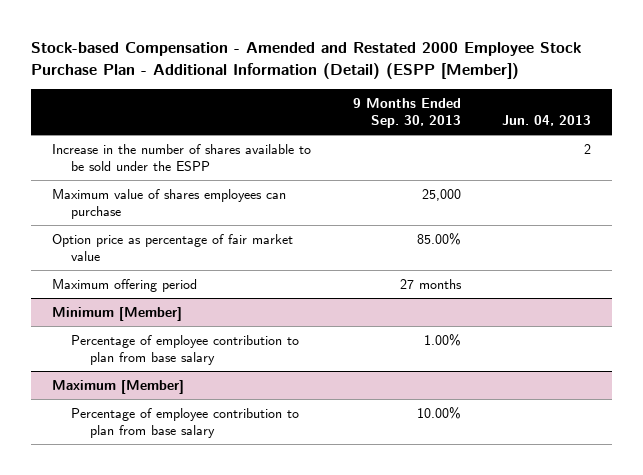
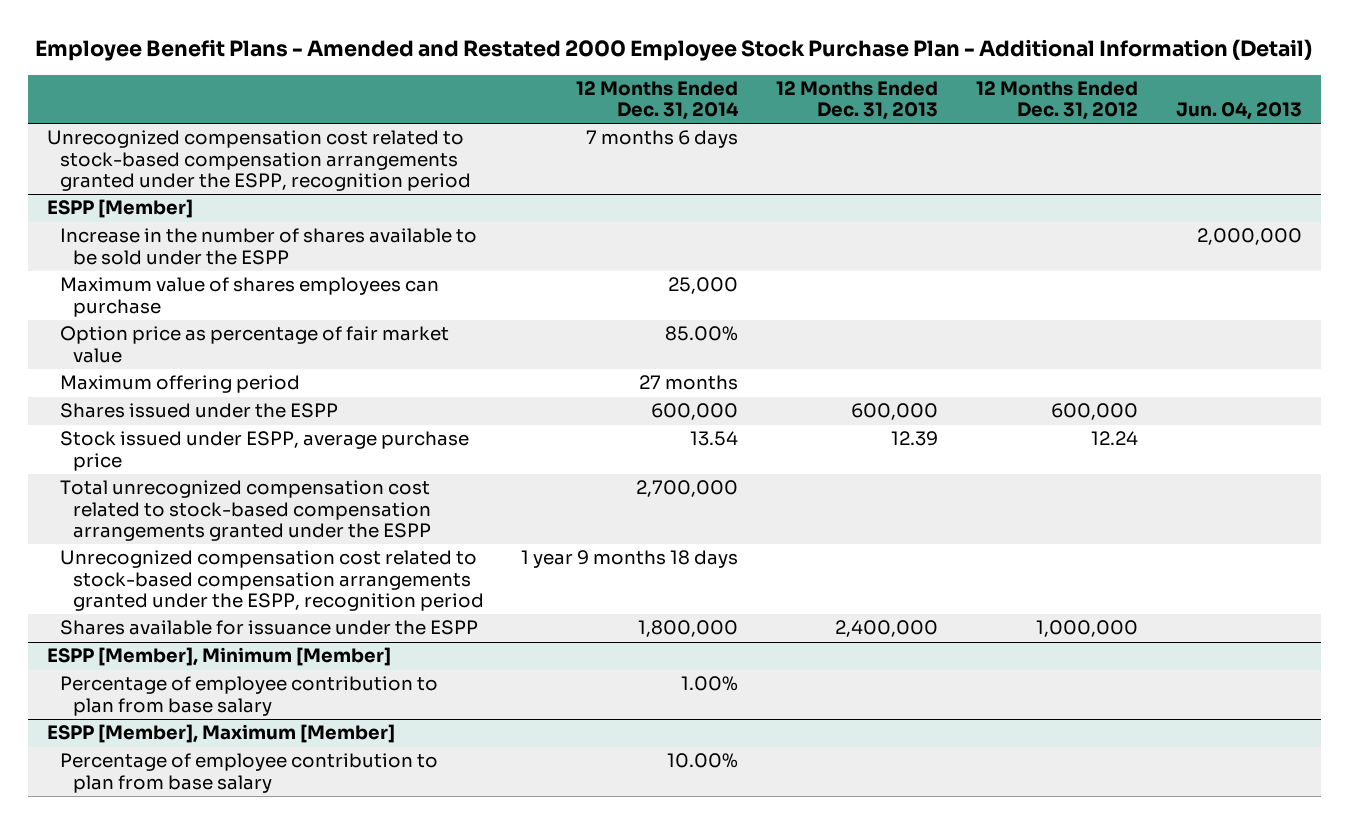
[31,42,582,80] Stock-based Compensation - Amended and Restated 2000 Employee Stock Purchase Plan - Additional Information (Detail) (ESPP [Member]) -> [35,39,1313,62] Employee Benefit Plans - Amended and Restated 2000 Employee Stock Purchase Plan - Additional Information (Detail)
[352,98,461,129] 9 Months Ended Sep. 30, 2013 -> none
none -> [576,81,740,121] 12 Months Ended Dec. 31, 2014
none -> [776,81,939,121] 12 Months Ended Dec. 31, 2013
none -> [975,81,1138,121] 12 Months Ended Dec. 31, 2012
[52,143,312,172] Increase in the number of shares available to be sold under the ESPP -> none
[52,188,287,220] Maximum value of shares employees can purchase -> none
[52,233,294,262] Option price as percentage of fair market value -> none
[52,278,198,292] Maximum offering period -> none
none -> [46,130,471,191] Unrecognized compensation cost related to stock-based compensation arrangements granted under the ESPP, recognition period
none -> [46,199,193,219] ESPP [Member]
none -> [59,228,477,265] Increase in the number of shares available to be sold under the ESPP
none -> [59,277,439,317] Maximum value of shares employees can purchase
none -> [59,326,449,363] Option price as percentage of fair market value
none -> [59,375,300,394] Maximum offering period
none -> [59,403,338,419] Shares issued under the ESPP
none -> [59,431,469,471] Stock issued under ESPP, average purchase price
none -> [59,480,431,541] Total unrecognized compensation cost related to stock-based compensation arrangements granted under the ESPP
none -> [59,550,484,611] Unrecognized compensation cost related to stock-based compensation arrangements granted under the ESPP, recognition period
none -> [59,620,478,636] Shares available for issuance under the ESPP
[52,306,183,321] Minimum [Member] -> [46,647,391,667] ESPP [Member], Minimum [Member]
[52,379,185,394] Maximum [Member] -> [46,724,395,744] ESPP [Member], Maximum [Member]

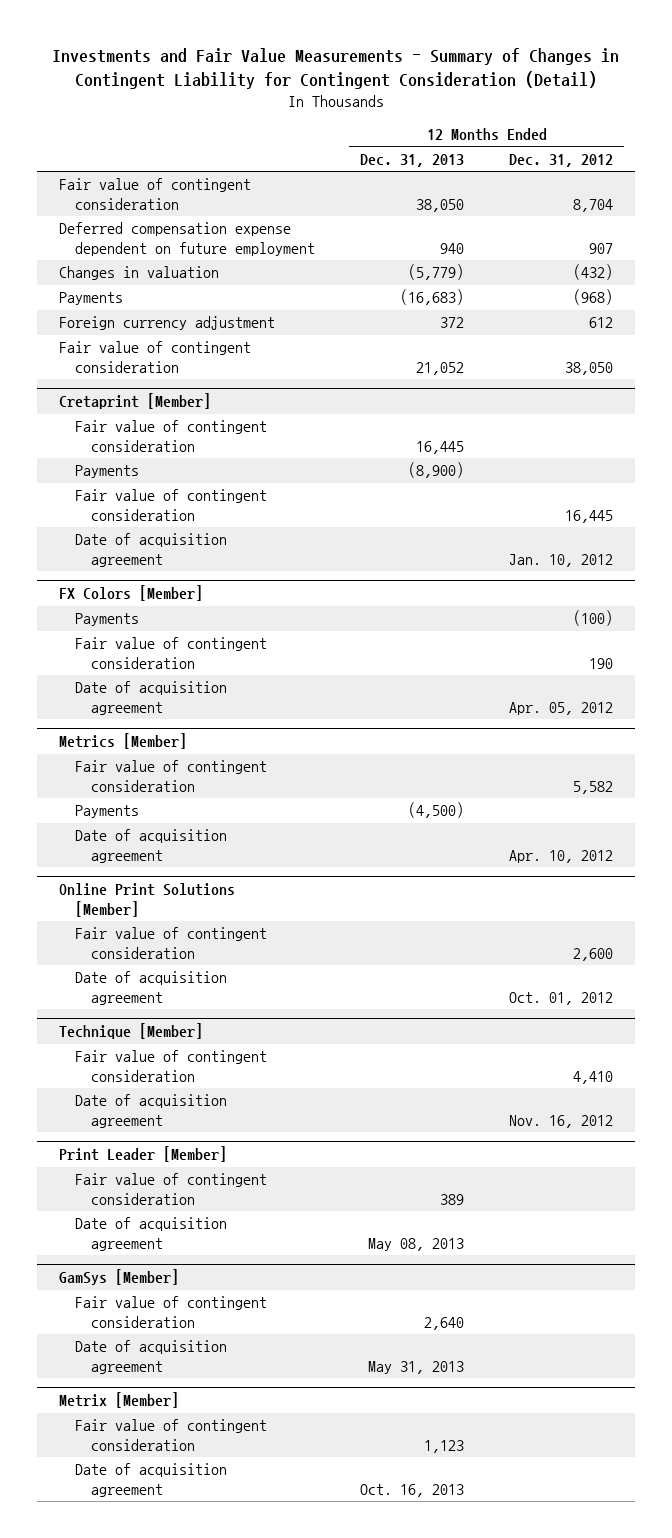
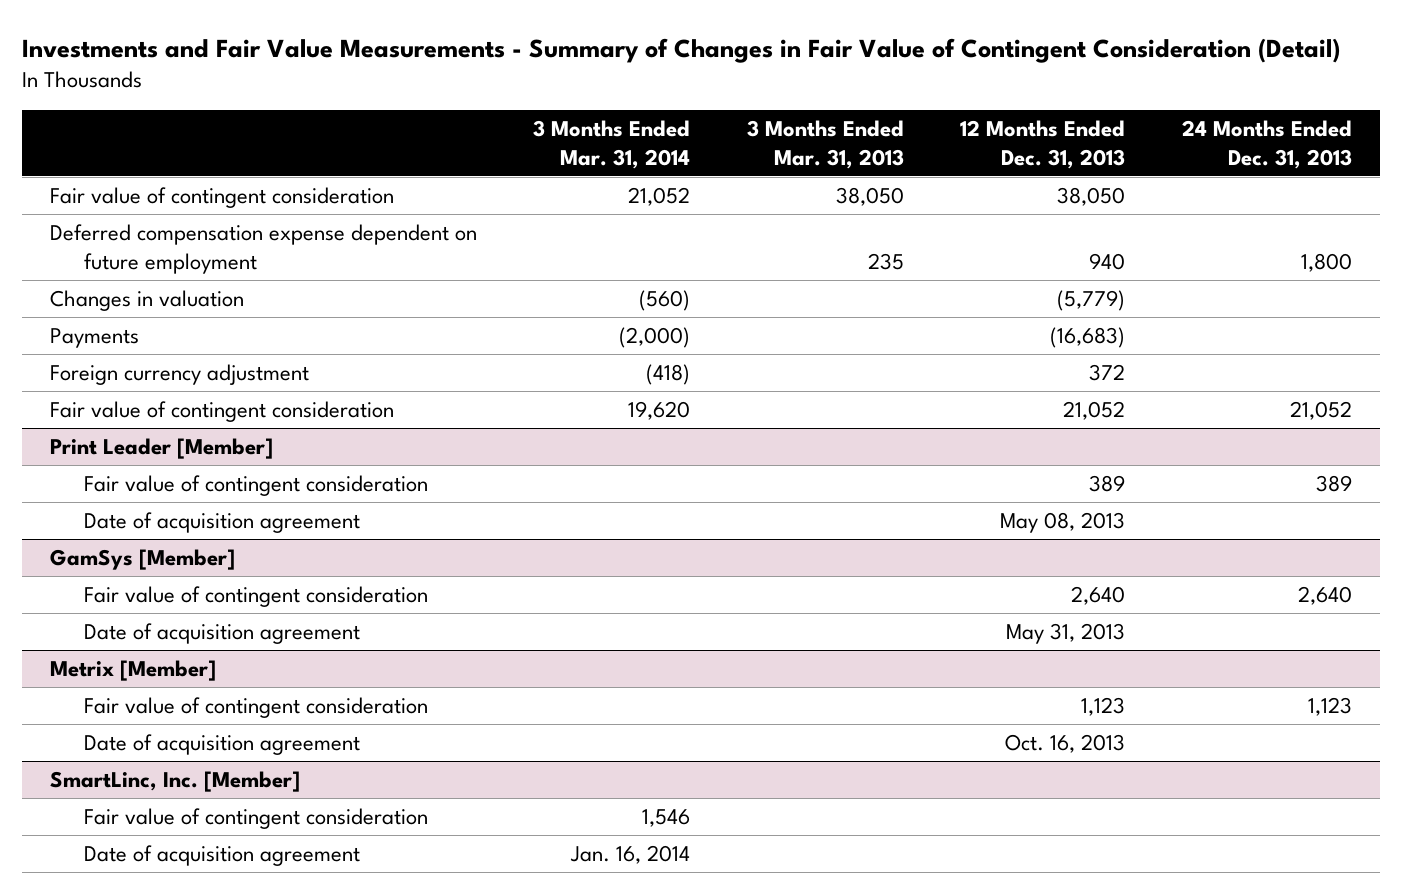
[52,47,620,89] Investments and Fair Value Measurements - Summary of Changes in Contingent Liability for Contingent Consideration (Detail) -> [21,37,1340,63] Investments and Fair Value Measurements - Summary of Changes in Fair Value of Contingent Consideration (Detail)
[508,153,613,167] Dec. 31, 2012 -> none
none -> [533,120,691,169] 3 Months Ended Mar. 31, 2014
none -> [746,120,904,169] 3 Months Ended Mar. 31, 2013
none -> [1181,120,1352,169] 24 Months Ended Dec. 31, 2013
[59,393,212,410] Cretaprint [Member] -> none
[75,420,268,452] Fair value of contingent consideration -> none
[75,465,140,479] Payments -> none
[75,489,268,521] Fair value of contingent consideration -> none
[75,533,228,567] Date of acquisition agreement -> none
[59,585,204,602] FX Colors [Member] -> none
[75,613,140,627] Payments -> none
[75,637,268,669] Fair value of contingent consideration -> none
[75,681,228,715] Date of acquisition agreement -> none
[59,733,188,750] Metrics [Member] -> none
[75,760,268,792] Fair value of contingent consideration -> none
[75,805,140,819] Payments -> none
[75,829,228,863] Date of acquisition agreement -> none
[59,883,236,917] Online Print Solutions [Member] -> none
[75,927,268,959] Fair value of contingent consideration -> none
[75,971,228,1005] Date of acquisition agreement -> none
[59,1023,204,1040] Technique [Member] -> none
[75,1050,268,1082] Fair value of contingent consideration -> none
[75,1094,228,1128] Date of acquisition agreement -> none
none -> [49,770,300,792] SmartLinc, Inc. [Member]
none -> [84,807,429,829] Fair value of contingent consideration
none -> [84,844,361,866] Date of acquisition agreement

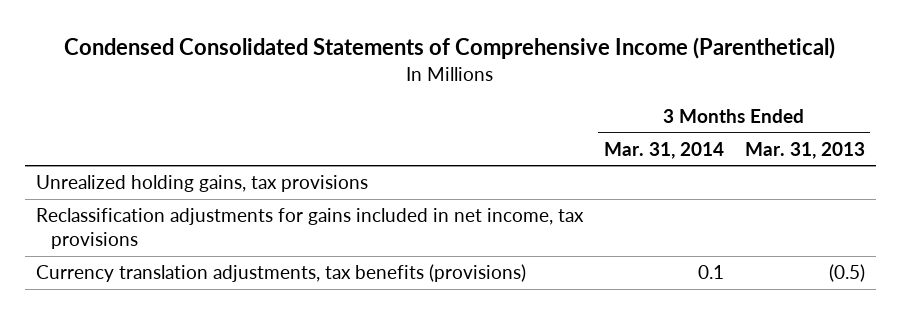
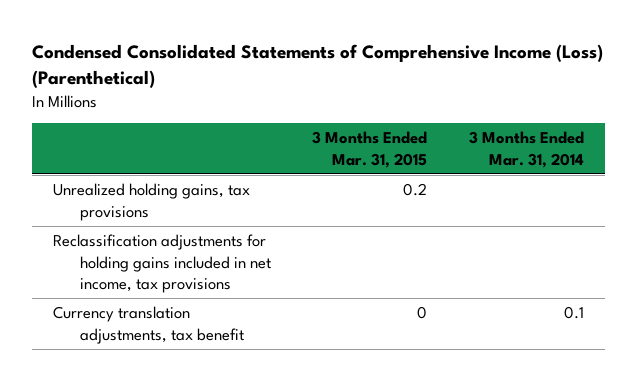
[64,36,836,59] Condensed Consolidated Statements of Comprehensive Income (Parenthetical) -> [32,44,604,89] Condensed Consolidated Statements of Comprehensive Income (Loss) (Parenthetical)
[744,141,865,159] Mar. 31, 2013 -> none
none -> [312,131,428,168] 3 Months Ended Mar. 31, 2015
[35,208,584,250] Reclassification adjustments for gains included in net income, tax provisions -> [53,234,271,293] Reclassification adjustments for holding gains included in net income, tax provisions
[35,264,526,283] Currency translation adjustments, tax benefits (provisions) -> [53,306,244,344] Currency translation adjustments, tax benefit

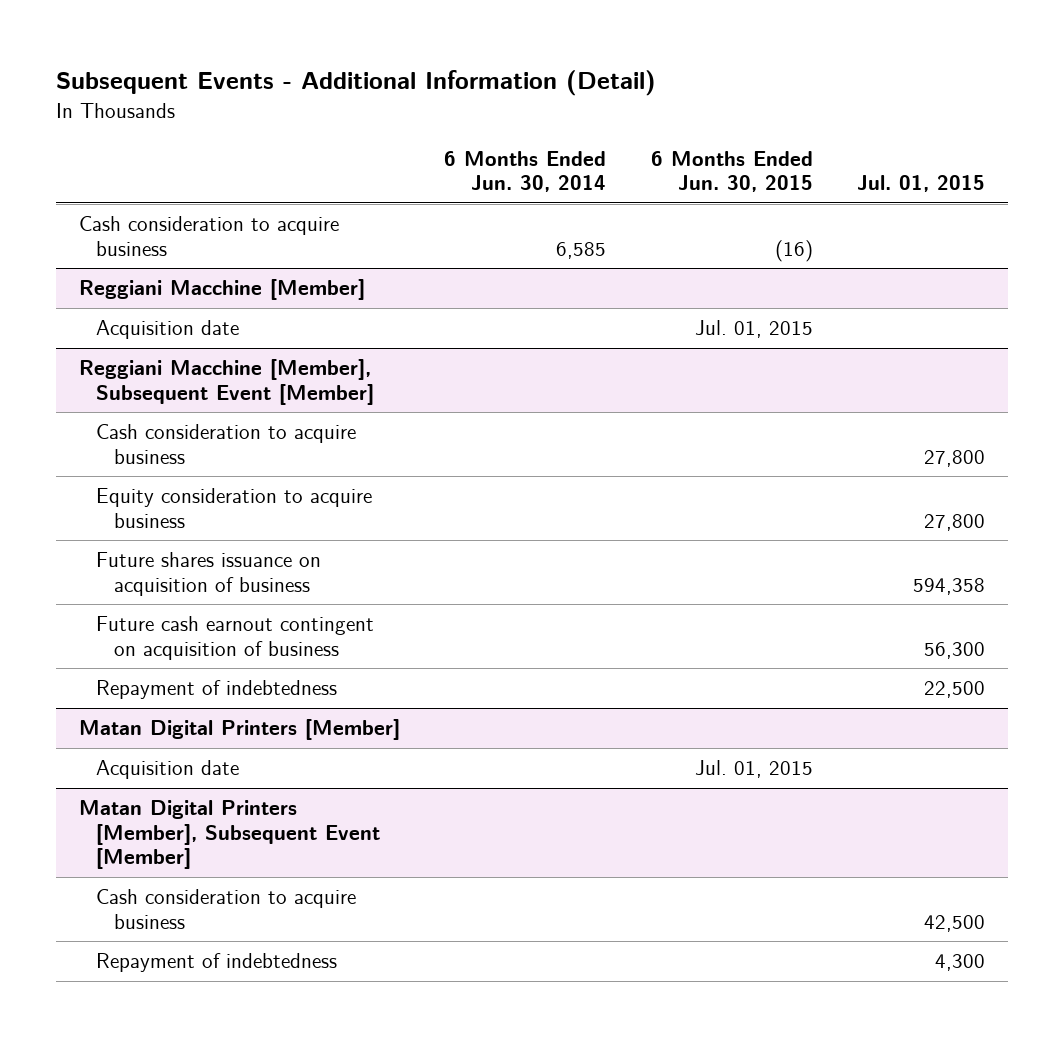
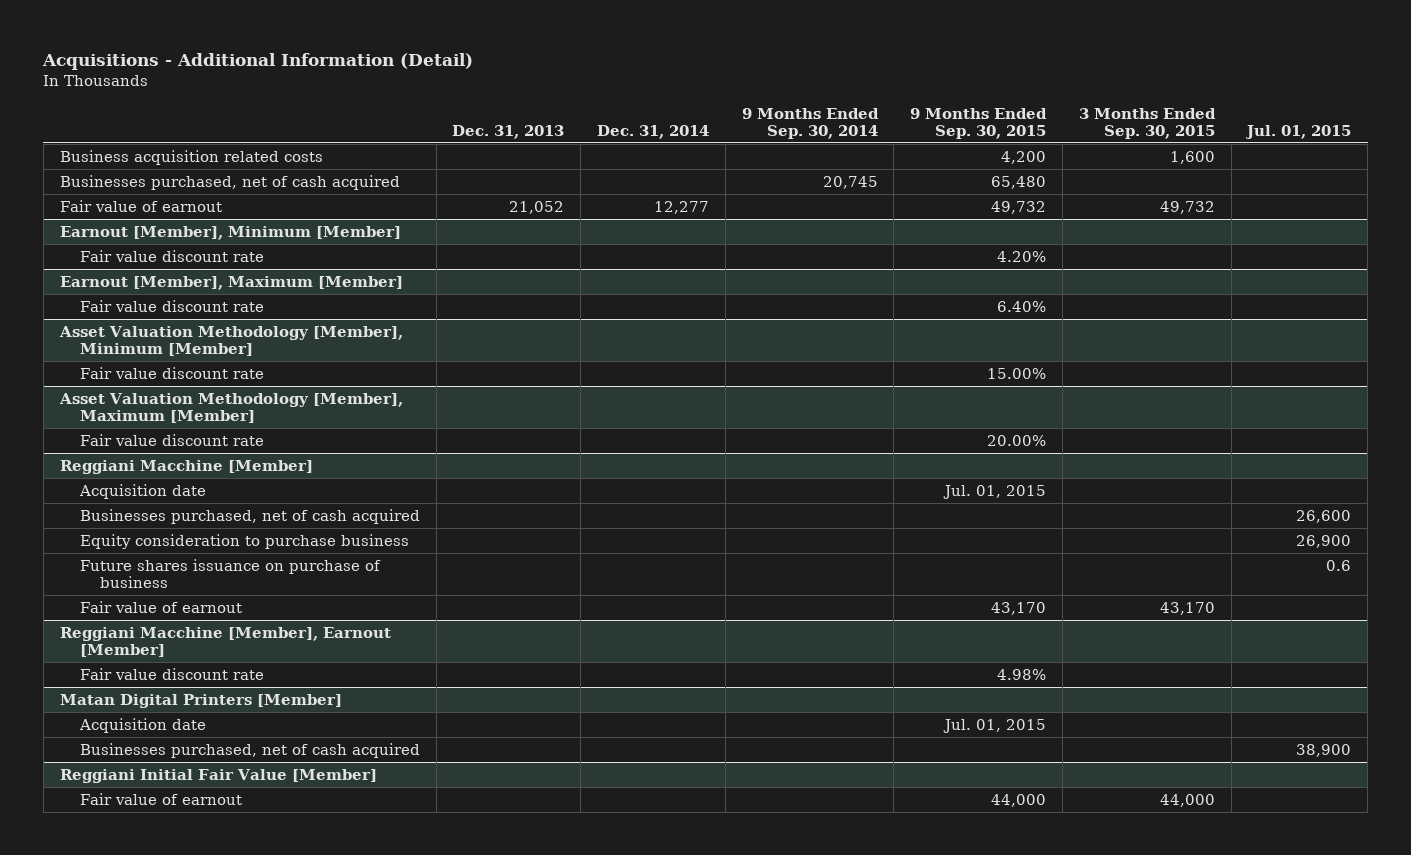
[56,70,657,97] Subsequent Events - Additional Information (Detail) -> [42,53,474,71] Acquisitions - Additional Information (Detail)
[444,150,607,193] 6 Months Ended Jun. 30, 2014 -> none
[650,150,813,193] 6 Months Ended Jun. 30, 2015 -> none
none -> [452,125,565,140] Dec. 31, 2013
none -> [597,125,710,140] Dec. 31, 2014
none -> [741,107,879,140] 9 Months Ended Sep. 30, 2014
none -> [910,107,1048,140] 9 Months Ended Sep. 30, 2015
none -> [1078,107,1216,140] 3 Months Ended Sep. 30, 2015
none -> [59,149,323,165] Business acquisition related costs
[78,216,339,256] Cash consideration to acquire business -> [59,174,400,190] Businesses purchased, net of cash acquired
none -> [59,199,222,212] Fair value of earnout
none -> [59,225,401,240] Earnout [Member], Minimum [Member]
none -> [79,249,264,262] Fair value discount rate
none -> [59,275,403,290] Earnout [Member], Maximum [Member]
none -> [79,299,264,312] Fair value discount rate
none -> [58,325,403,357] Asset Valuation Methodology [Member], Minimum [Member]
none -> [79,366,264,379] Fair value discount rate
none -> [58,392,403,424] Asset Valuation Methodology [Member], Maximum [Member]
none -> [79,433,264,446] Fair value discount rate
[78,359,375,405] Reggiani Macchine [Member], Subsequent Event [Member] -> none
[96,424,357,464] Cash consideration to acquire business -> none
[96,488,373,528] Equity consideration to acquire business -> none
[96,552,322,596] Future shares issuance on acquisition of business -> none
[96,616,375,660] Future cash earnout contingent on acquisition of business -> none
[96,680,338,700] Repayment of indebtedness -> none
none -> [79,508,420,524] Businesses purchased, net of cash acquired
none -> [79,533,409,549] Equity consideration to purchase business
none -> [79,558,381,589] Future shares issuance on purchase of business
none -> [79,600,242,613] Fair value of earnout
none -> [59,626,391,658] Reggiani Macchine [Member], Earnout [Member]
none -> [79,667,264,680] Fair value discount rate
[78,800,381,870] Matan Digital Printers [Member], Subsequent Event [Member] -> none
[96,889,357,929] Cash consideration to acquire business -> none
[96,953,338,973] Repayment of indebtedness -> none
none -> [79,742,420,758] Businesses purchased, net of cash acquired
none -> [59,768,377,783] Reggiani Initial Fair Value [Member]
none -> [79,792,242,805] Fair value of earnout

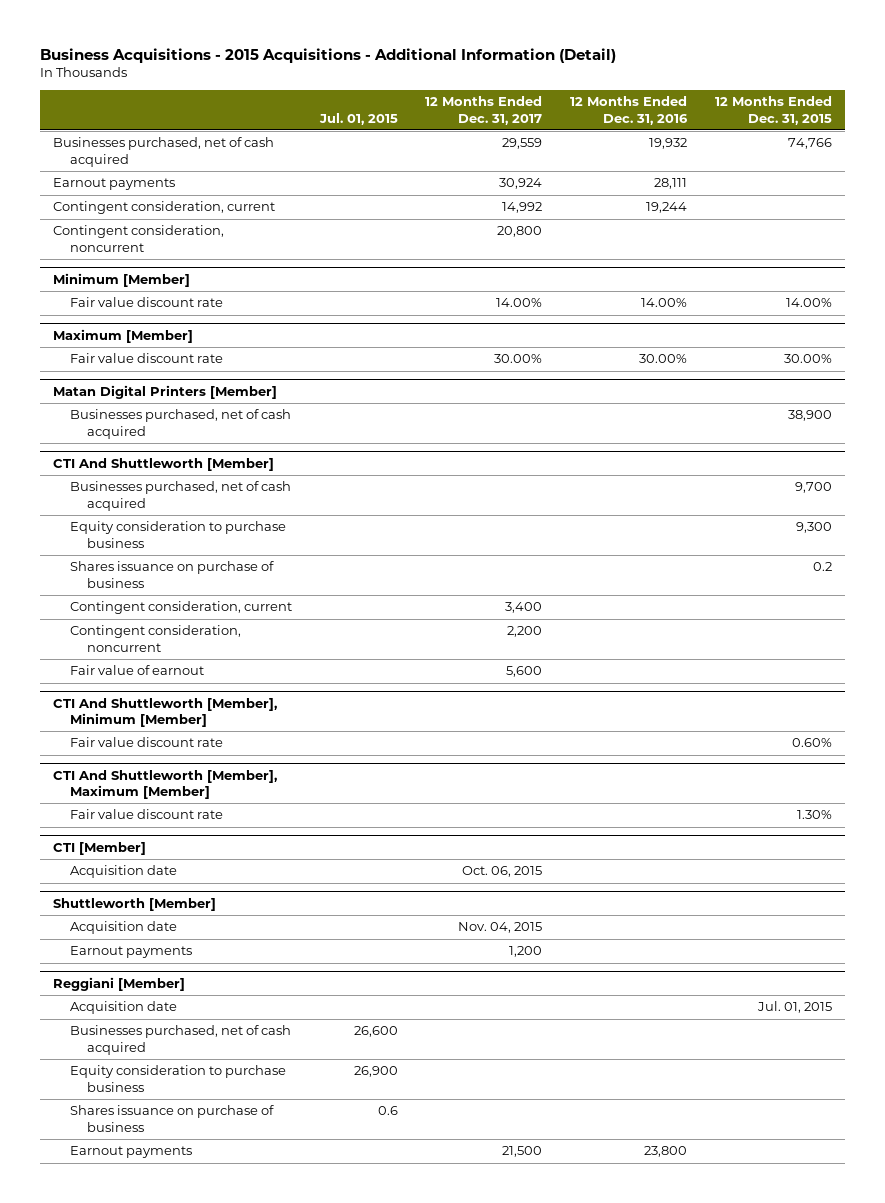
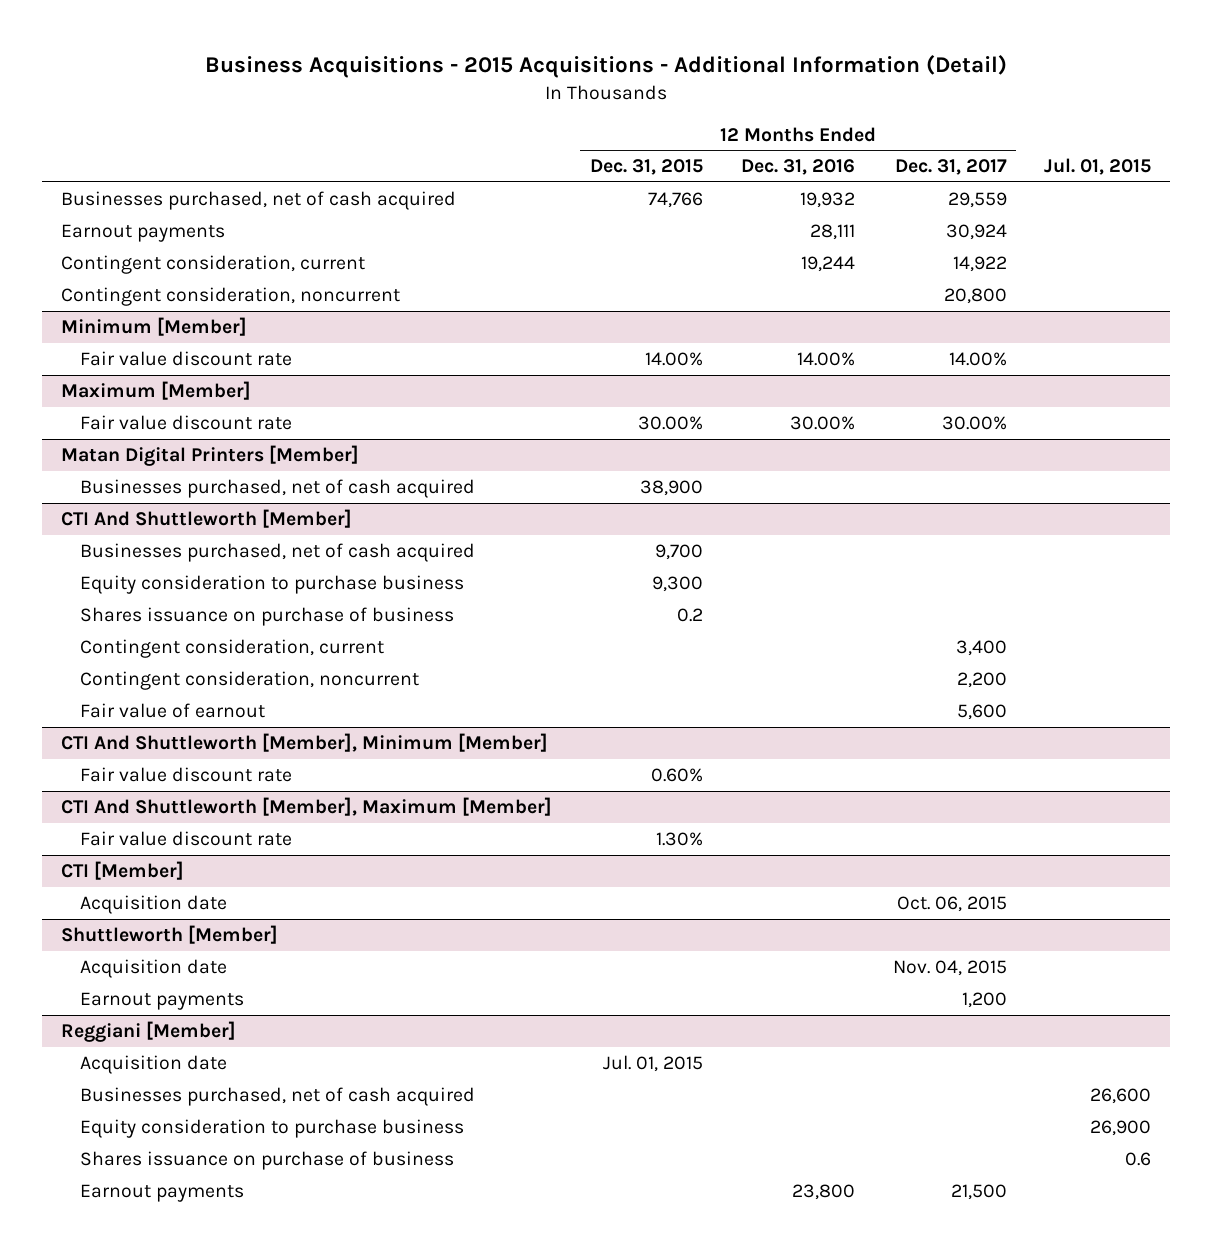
[502,202,543,214] 14,992 -> [952,255,1007,272] 14,922

